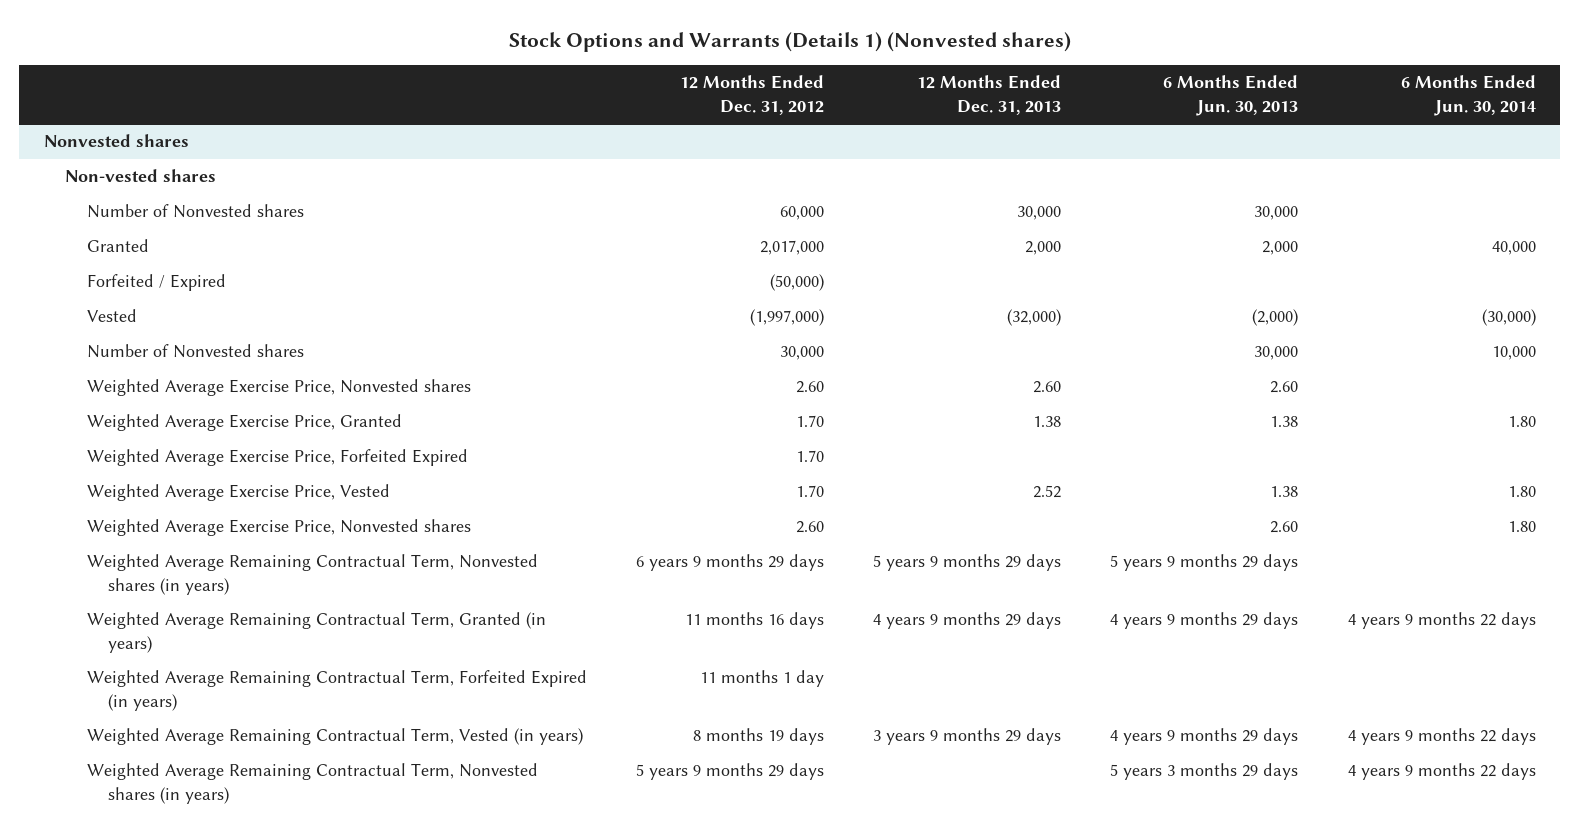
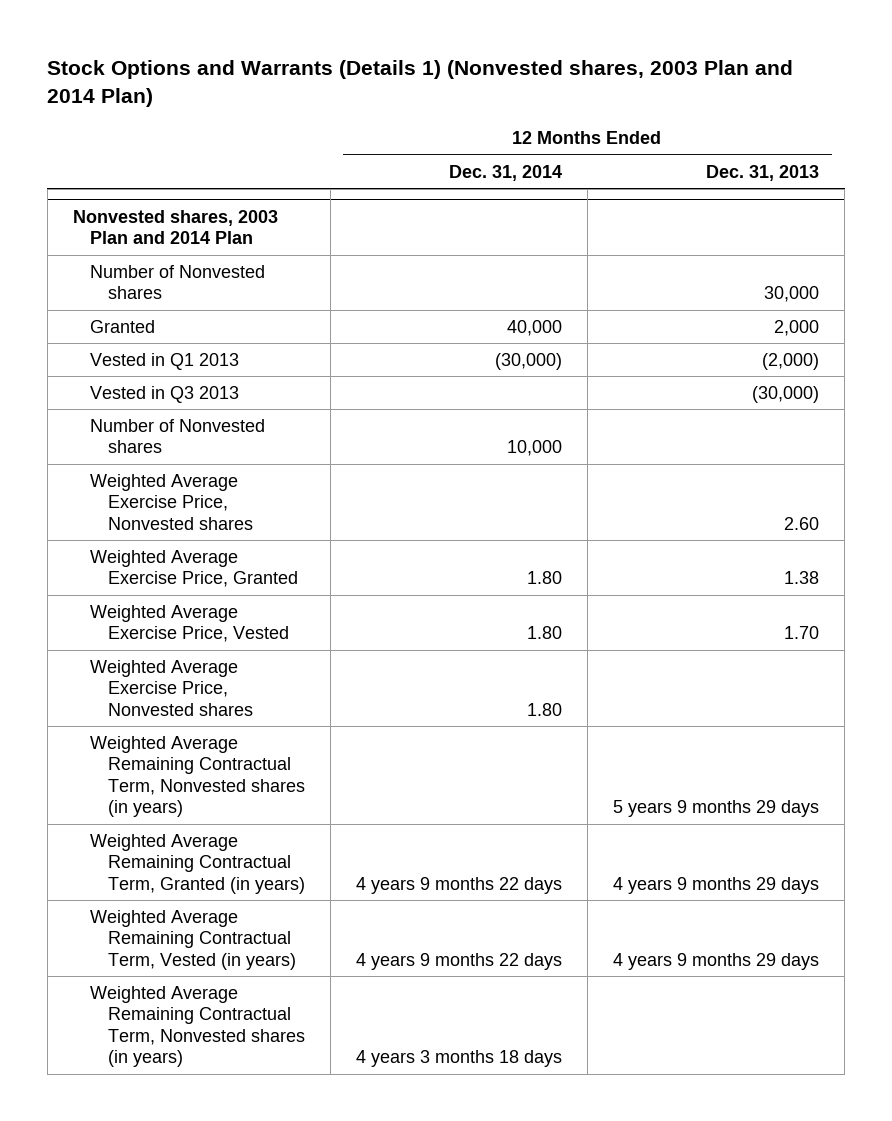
[508,31,1071,52] Stock Options and Warrants (Details 1) (Nonvested shares) -> [47,60,794,108] Stock Options and Warrants (Details 1) (Nonvested shares, 2003 Plan and 2014 Plan)
[679,75,824,115] 12 Months Ended Dec. 31, 2012 -> none
[1163,75,1299,116] 6 Months Ended Jun. 30, 2013 -> none
[1400,75,1536,116] 6 Months Ended Jun. 30, 2014 -> none
none -> [448,164,562,181] Dec. 31, 2014
[43,134,189,148] Nonvested shares -> none
[65,169,217,183] Non-vested shares -> none
none -> [72,209,278,245] Nonvested shares, 2003 Plan and 2014 Plan
[86,274,226,292] Forfeited / Expired -> none
[86,309,137,323] Vested -> [90,352,240,370] Vested in Q1 2013
[1007,309,1062,327] (32,000) -> [762,352,820,370] (2,000)
none -> [90,385,240,403] Vested in Q3 2013
[86,449,468,467] Weighted Average Exercise Price, Forfeited Expired -> none
[1033,485,1062,499] 2.52 -> [784,626,820,640] 1.70
[86,670,587,711] Weighted Average Remaining Contractual Term, Forfeited Expired (in years) -> none
[873,728,1062,746] 3 years 9 months 29 days -> [613,952,820,970] 4 years 9 months 29 days

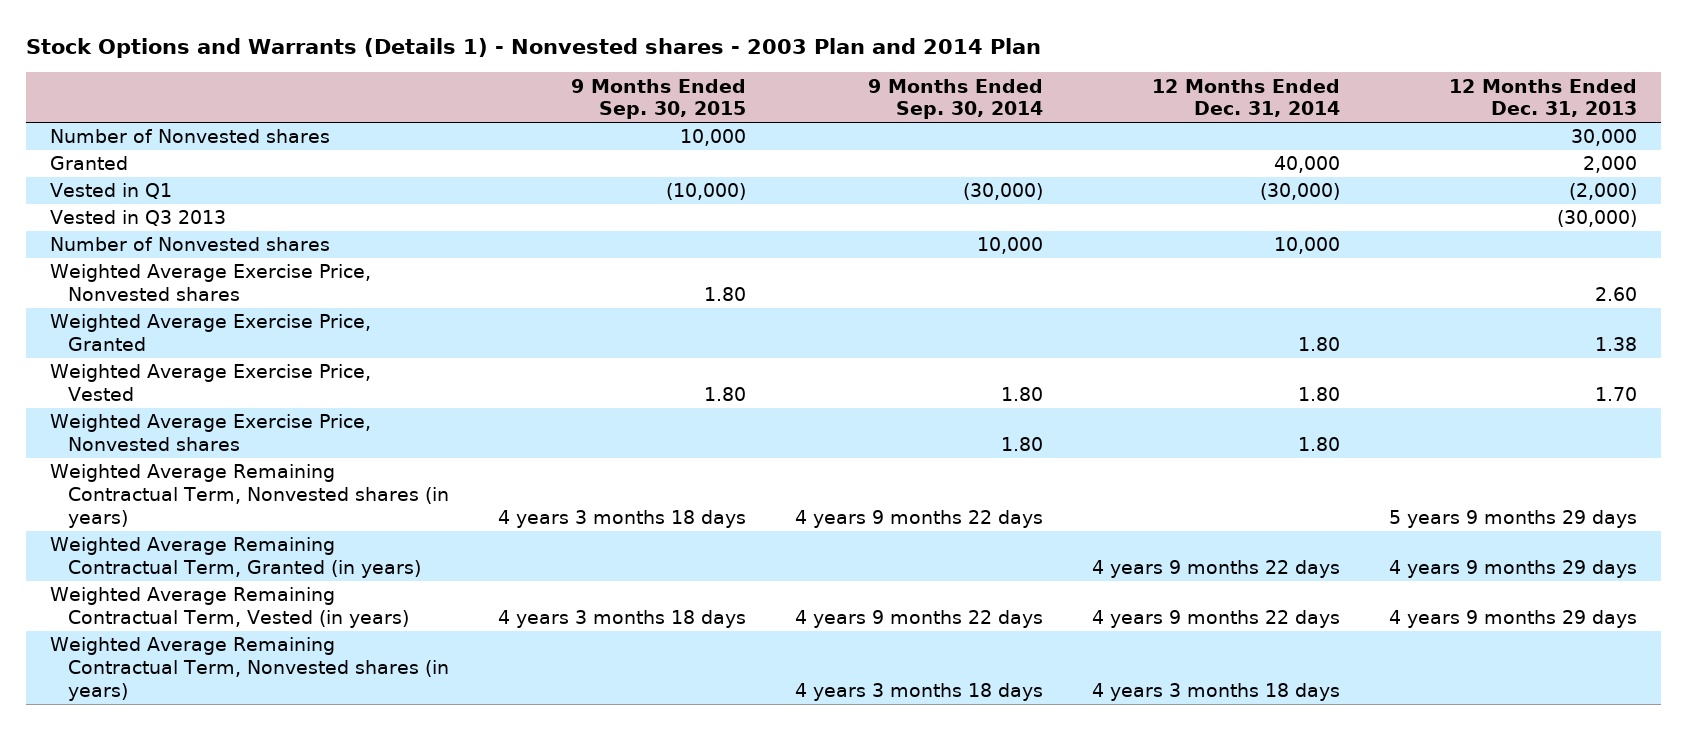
[47,60,794,108] Stock Options and Warrants (Details 1) (Nonvested shares, 2003 Plan and 2014 Plan) -> [25,37,1041,58] Stock Options and Warrants (Details 1) - Nonvested shares - 2003 Plan and 2014 Plan
none -> [570,78,746,120] 9 Months Ended Sep. 30, 2015
none -> [867,78,1043,120] 9 Months Ended Sep. 30, 2014
[72,209,278,245] Nonvested shares, 2003 Plan and 2014 Plan -> none
[90,352,240,370] Vested in Q1 2013 -> [50,183,173,200] Vested in Q1

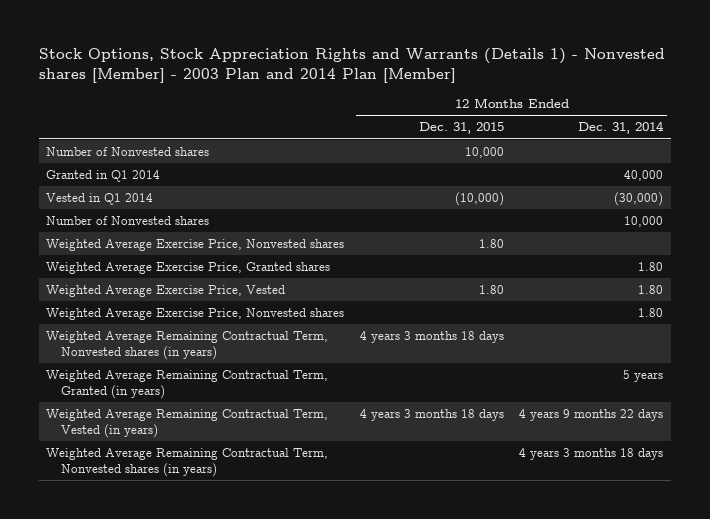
[25,37,1041,58] Stock Options and Warrants (Details 1) - Nonvested shares - 2003 Plan and 2014 Plan -> [38,47,665,83] Stock Options, Stock Appreciation Rights and Warrants (Details 1) - Nonvested shares [Member] - 2003 Plan and 2014 Plan [Member]
[570,78,746,120] 9 Months Ended Sep. 30, 2015 -> none
[867,78,1043,120] 9 Months Ended Sep. 30, 2014 -> none
[1448,78,1637,118] 12 Months Ended Dec. 31, 2013 -> none
none -> [418,122,504,135] Dec. 31, 2015
[50,210,227,227] Vested in Q3 2013 -> none
[50,156,129,171] Granted -> [46,170,161,183] Granted in Q1 2014
[50,183,173,200] Vested in Q1 -> [46,193,154,206] Vested in Q1 2014
[50,314,372,352] Weighted Average Exercise Price, Granted -> [46,262,331,275] Weighted Average Exercise Price, Granted shares
[1091,560,1340,579] 4 years 9 months 22 days -> [623,370,664,383] 5 years

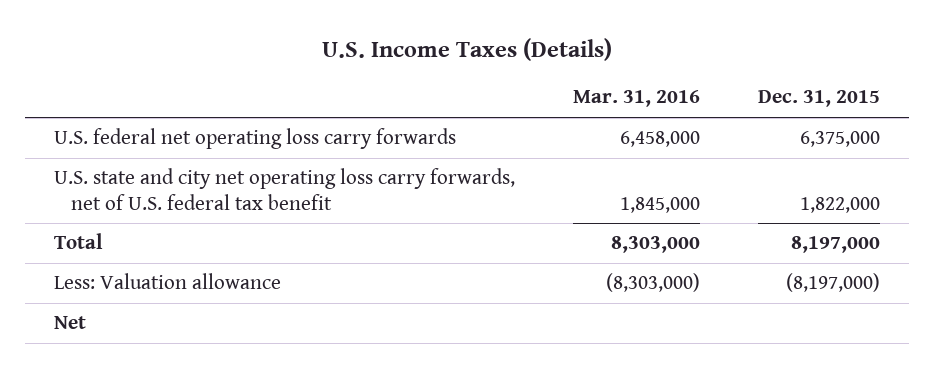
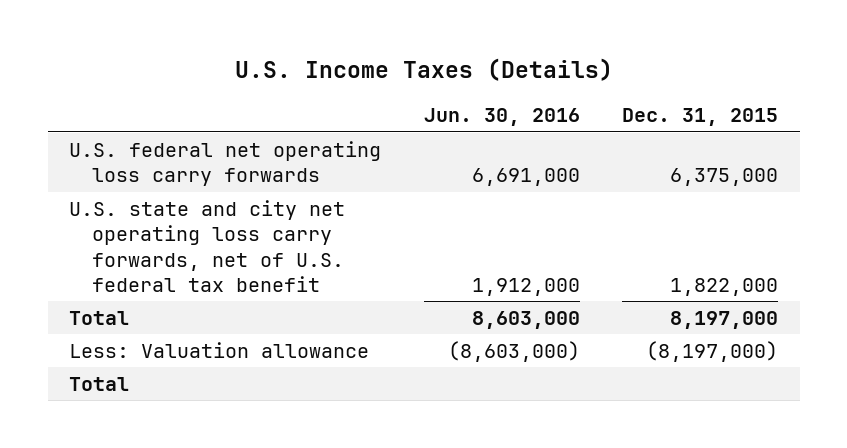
[573,90,701,108] Mar. 31, 2016 -> none
none -> [423,108,580,127] Jun. 30, 2016
[54,316,87,330] Net -> [69,376,130,391] Total

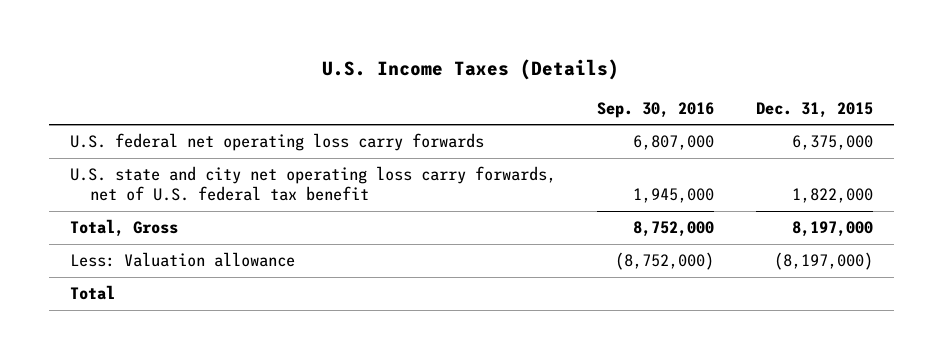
[423,108,580,127] Jun. 30, 2016 -> none
none -> [597,101,715,118] Sep. 30, 2016
[69,310,130,325] Total -> [69,219,178,238] Total, Gross

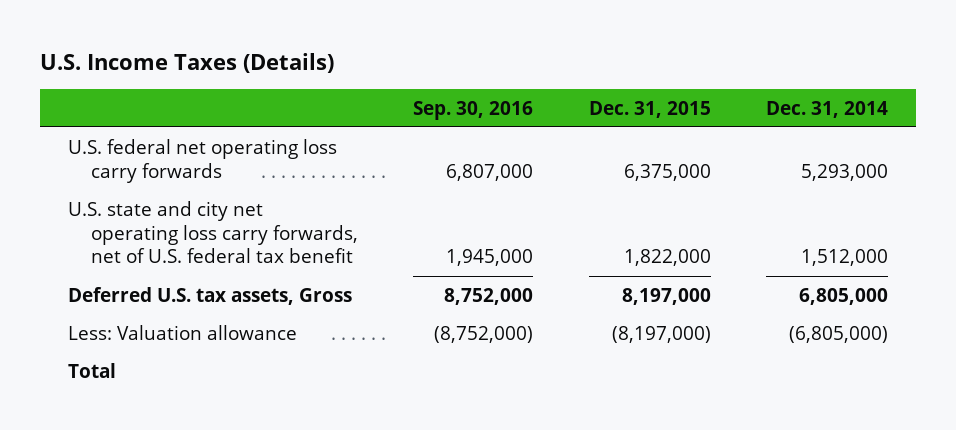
none -> [766,100,889,118] Dec. 31, 2014
[69,219,178,238] Total, Gross -> [67,286,352,305] Deferred U.S. tax assets, Gross

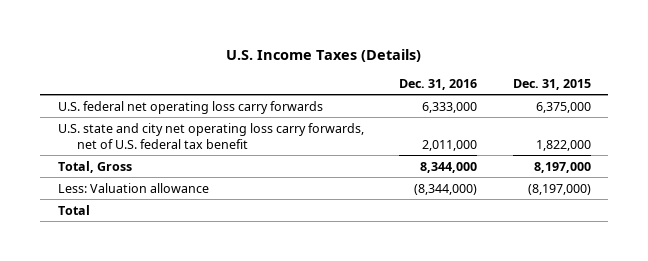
[413,100,534,120] Sep. 30, 2016 -> none
[766,100,889,118] Dec. 31, 2014 -> none
none -> [399,78,478,90] Dec. 31, 2016
[67,286,352,305] Deferred U.S. tax assets, Gross -> [57,160,132,173] Total, Gross

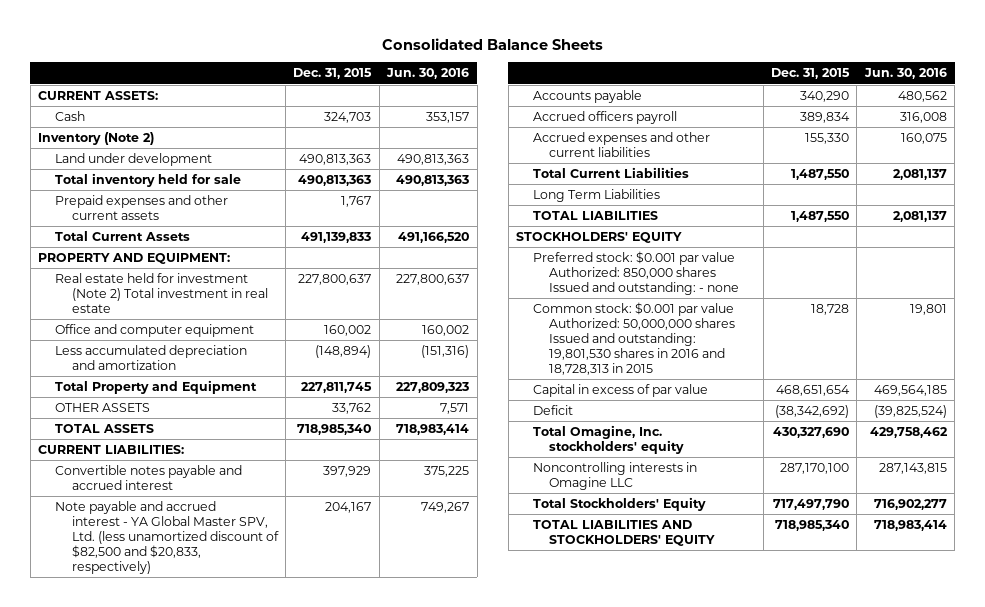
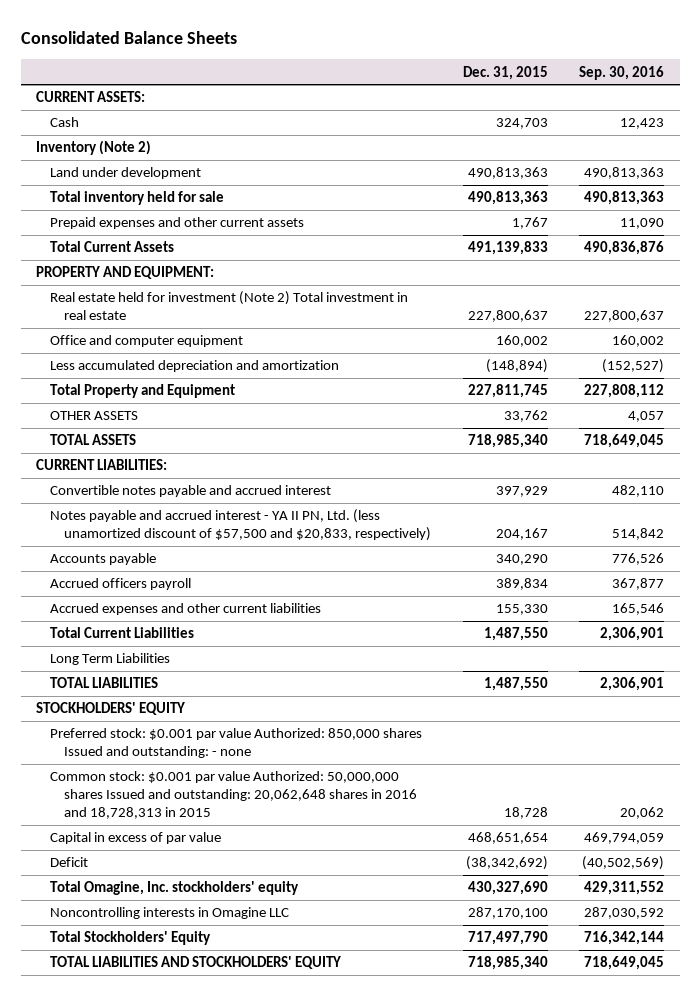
[386,68,470,80] Jun. 30, 2016 -> none
none -> [579,65,665,80] Sep. 30, 2016
[54,501,279,574] Note payable and accrued interest - YA Global Master SPV, Ltd. (less unamortized discount of $82,500 and $20,833, respectively) -> [50,509,432,542] Notes payable and accrued interest - YA II PN, Ltd. (less unamortized discount of $57,500 and $20,833, respectively)
[532,302,736,375] Common stock: $0.001 par value Authorized: 50,000,000 shares Issued and outstanding: 19,801,530 shares in 2016 and 18,728,313 in 2015 -> [50,771,418,820] Common stock: $0.001 par value Authorized: 50,000,000 shares Issued and outstanding: 20,062,648 shares in 2016 and 18,728,313 in 2015

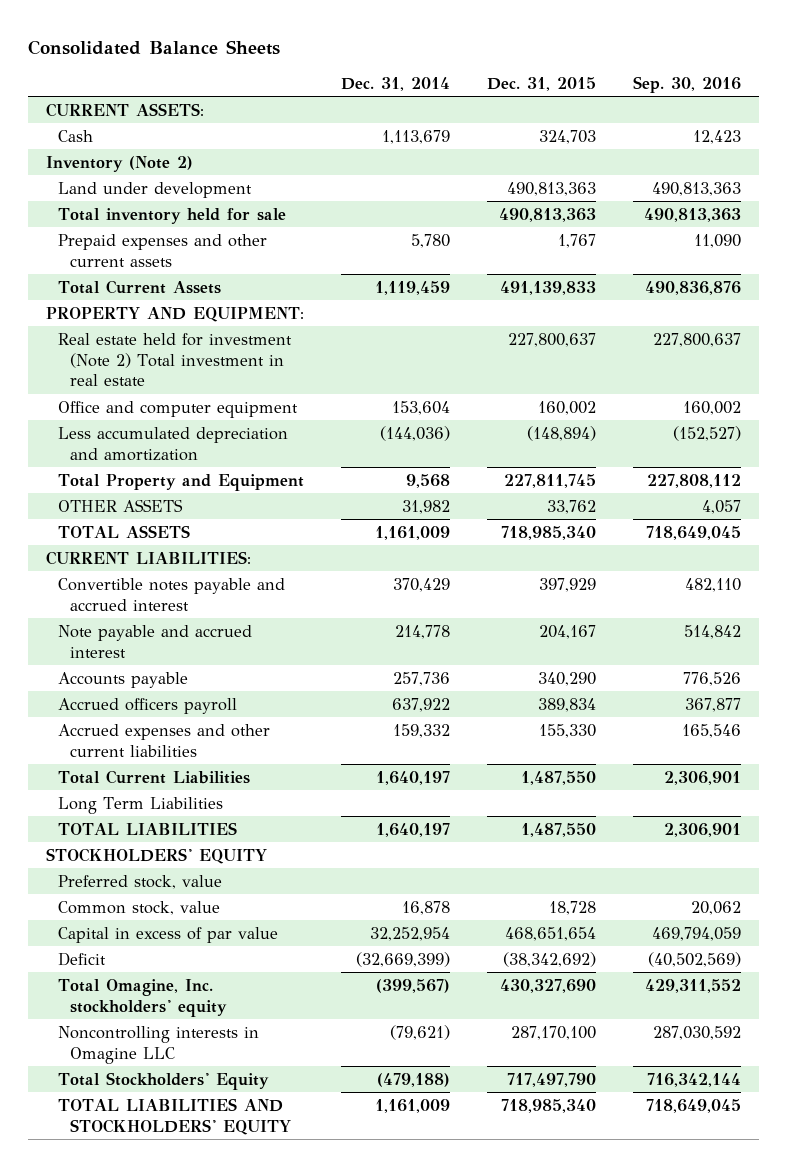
none -> [340,77,450,92] Dec. 31, 2014
[50,509,432,542] Notes payable and accrued interest - YA II PN, Ltd. (less unamortized discount of $57,500 and $20,833, respectively) -> [57,624,252,658] Note payable and accrued interest
[50,728,423,759] Preferred stock: $0.001 par value Authorized: 850,000 shares Issued and outstanding: - none -> [57,874,222,889] Preferred stock, value
[50,771,418,820] Common stock: $0.001 par value Authorized: 50,000,000 shares Issued and outstanding: 20,062,648 shares in 2016 and 18,728,313 in 2015 -> [57,900,220,915] Common stock, value

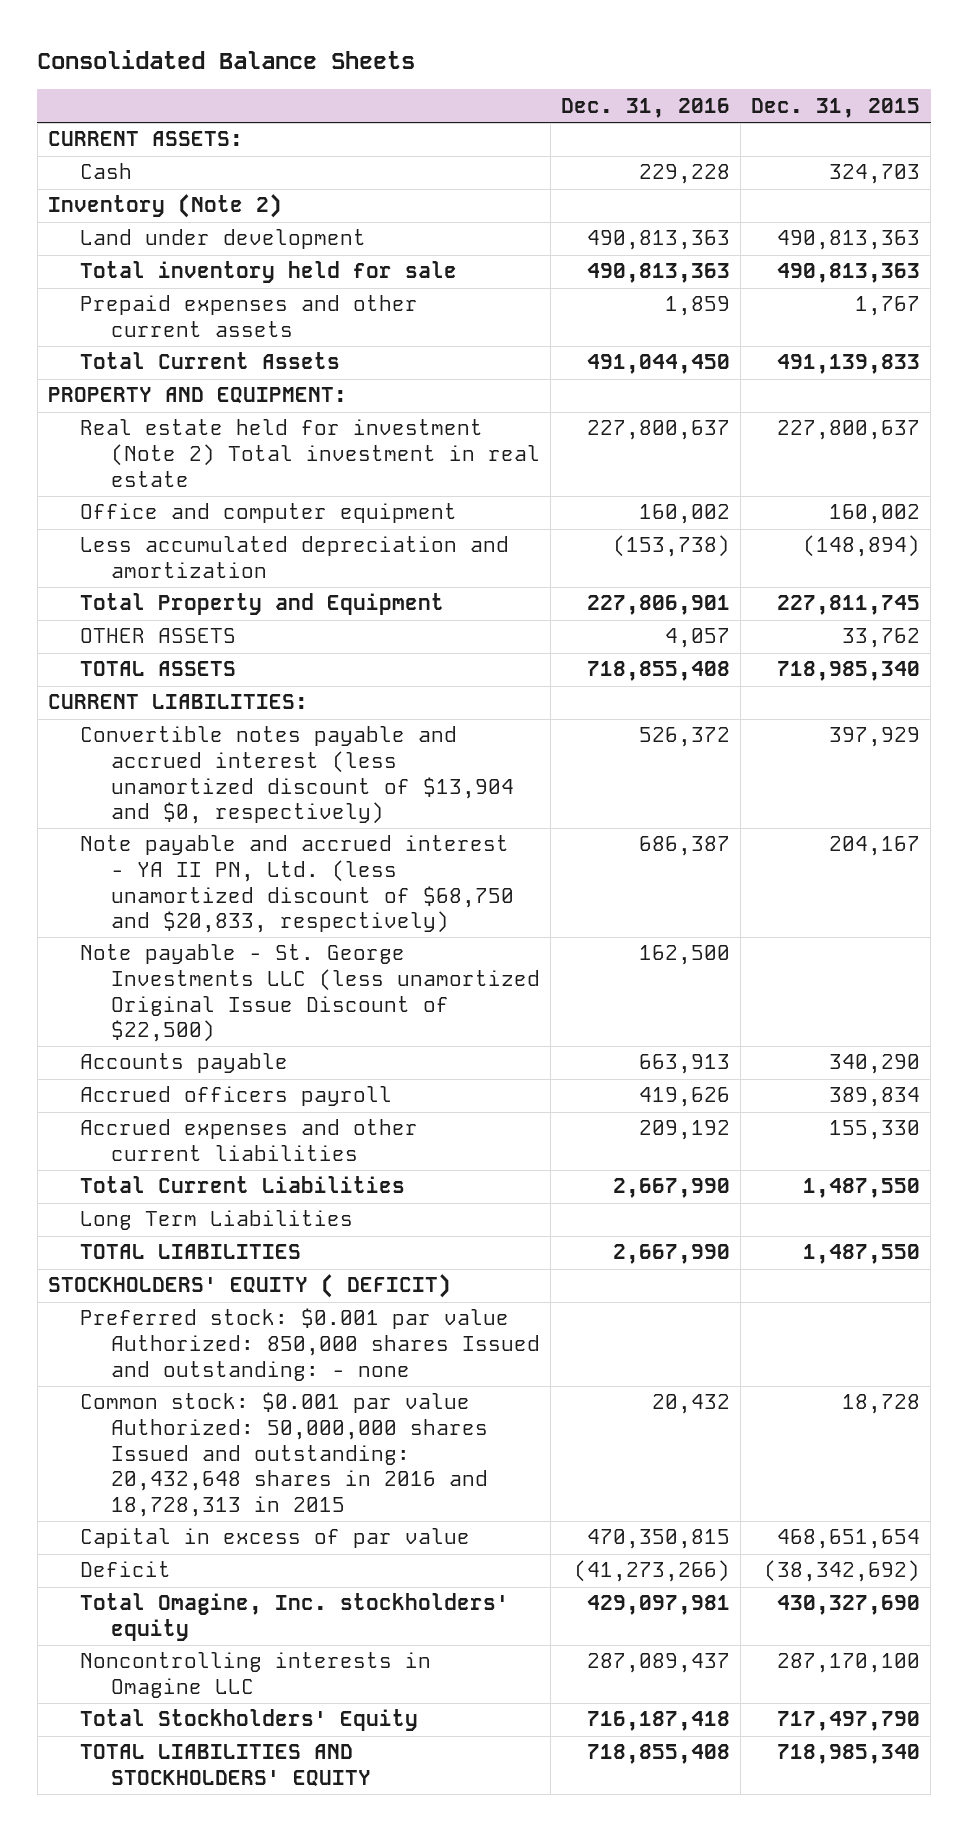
[340,77,450,92] Dec. 31, 2014 -> none
[632,76,741,94] Sep. 30, 2016 -> none
none -> [561,97,731,118] Dec. 31, 2016
[57,577,285,611] Convertible notes payable and accrued interest -> [79,726,515,825] Convertible notes payable and accrued interest (less unamortized discount of $13,904 and $0, respectively)
[57,624,252,658] Note payable and accrued interest -> [79,835,515,934] Note payable and accrued interest - YA II PN, Ltd. (less unamortized discount of $68,750 and $20,833, respectively)
none -> [79,944,541,1043] Note payable - St. George Investments LLC (less unamortized Original Issue Discount of $22,500)
[46,847,268,864] STOCKHOLDERS' EQUITY -> [47,1274,451,1299] STOCKHOLDERS' EQUITY ( DEFICIT)
[57,874,222,889] Preferred stock, value -> [79,1308,541,1381] Preferred stock: $0.001 par value Authorized: 850,000 shares Issued and outstanding: - none
[57,900,220,915] Common stock, value -> [79,1392,489,1517] Common stock: $0.001 par value Authorized: 50,000,000 shares Issued and outstanding: 20,432,648 shares in 2016 and 18,728,313 in 2015

